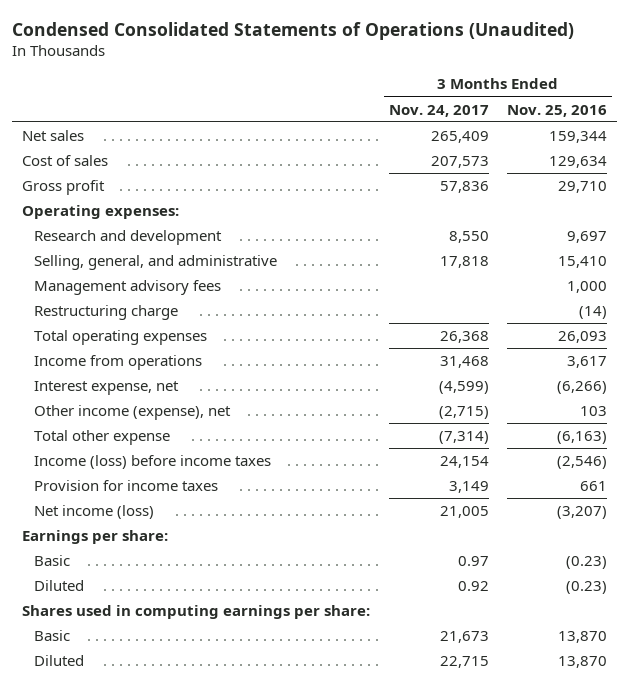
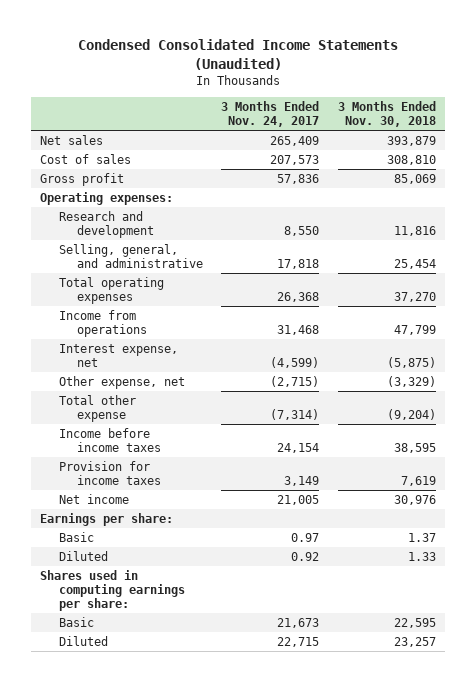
[12,21,575,40] Condensed Consolidated Statements of Operations (Unaudited) -> [77,39,398,70] Condensed Consolidated Income Statements (Unaudited)
[507,104,608,117] Nov. 25, 2016 -> none
none -> [337,101,436,128] 3 Months Ended Nov. 30, 2018
[34,280,222,296] Management advisory fees -> none
[34,305,179,321] Restructuring charge -> none
[34,405,232,421] Other income (expense), net -> [58,375,185,389] Other expense, net
[34,455,272,470] Income (loss) before income taxes -> [58,427,161,452] Income before income taxes
[34,505,155,520] Net income (loss) -> [58,493,129,504] Net income

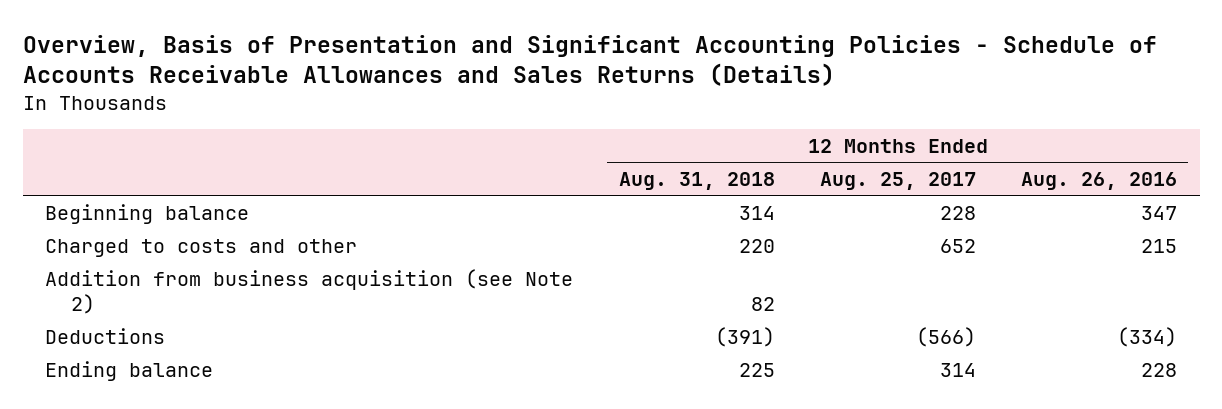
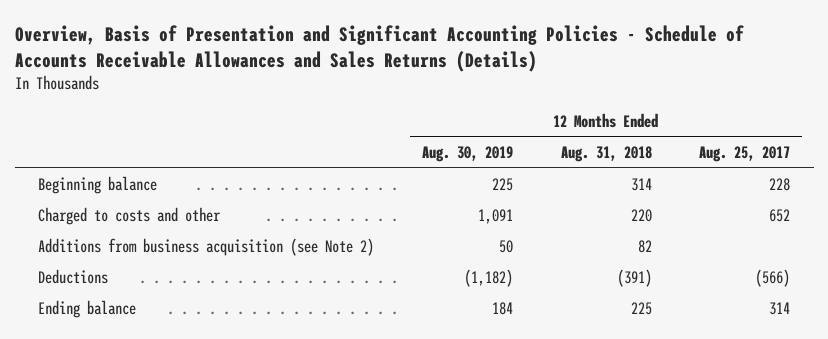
[1021,171,1178,190] Aug. 26, 2016 -> none
none -> [421,146,513,163] Aug. 30, 2019
[45,268,574,314] Addition from business acquisition (see Note 2) -> [38,238,375,257] Additions from business acquisition (see Note 2)

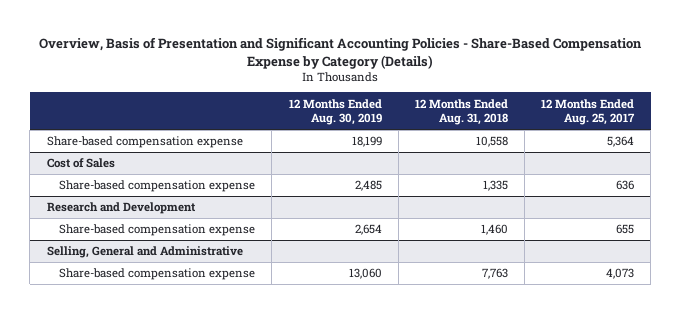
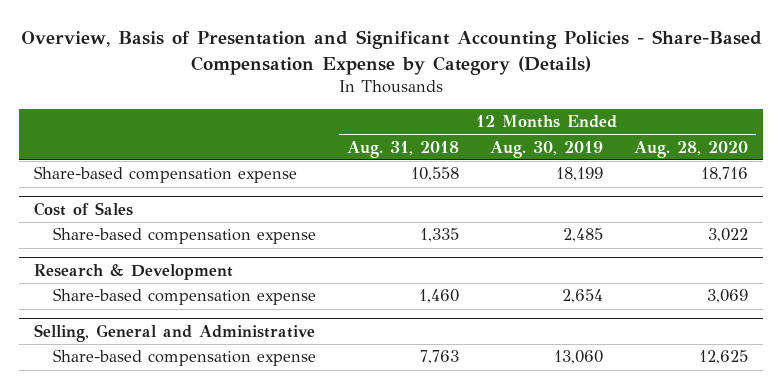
[541,98,636,126] 12 Months Ended Aug. 25, 2017 -> none
none -> [633,140,748,158] Aug. 28, 2020
[46,202,196,215] Research and Development -> [34,264,234,281] Research & Development

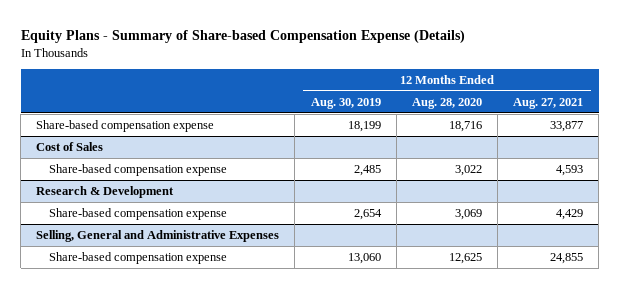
[21,30,763,75] Overview, Basis of Presentation and Significant Accounting Policies - Share-Based Compensation Expense by Category (Details) -> [20,29,465,43] Equity Plans - Summary of Share-based Compensation Expense (Details)
[346,140,459,158] Aug. 31, 2018 -> none
none -> [513,97,584,109] Aug. 27, 2021
[34,324,316,343] Selling, General and Administrative -> [36,230,280,243] Selling, General and Administrative Expenses

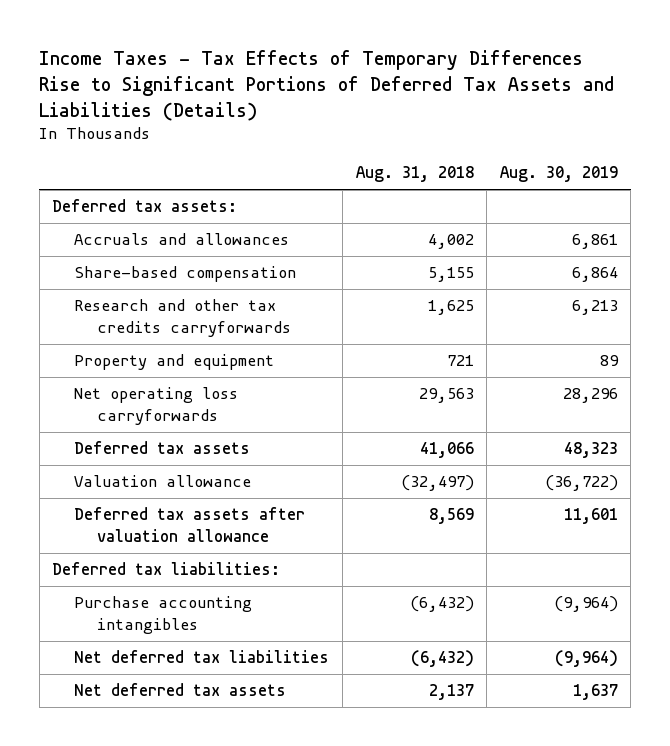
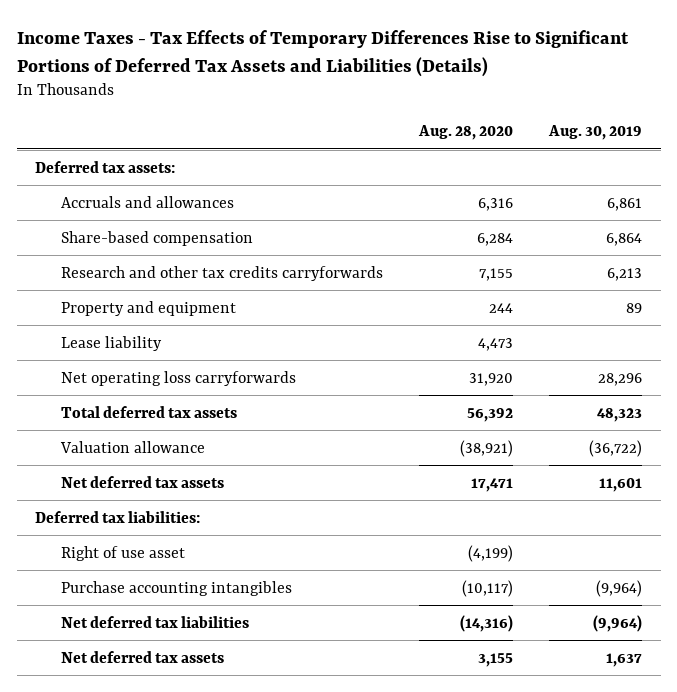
[355,166,474,183] Aug. 31, 2018 -> none
none -> [418,124,514,140] Aug. 28, 2020
none -> [60,335,162,351] Lease liability
[74,441,251,455] Deferred tax assets -> [60,405,237,418] Total deferred tax assets
[74,507,306,542] Deferred tax assets after valuation allowance -> [60,475,224,488] Net deferred tax assets
none -> [60,545,185,561] Right of use asset

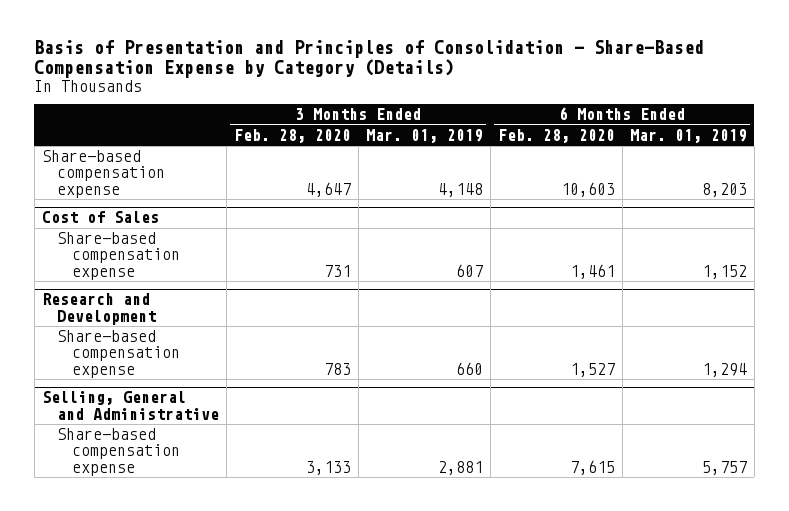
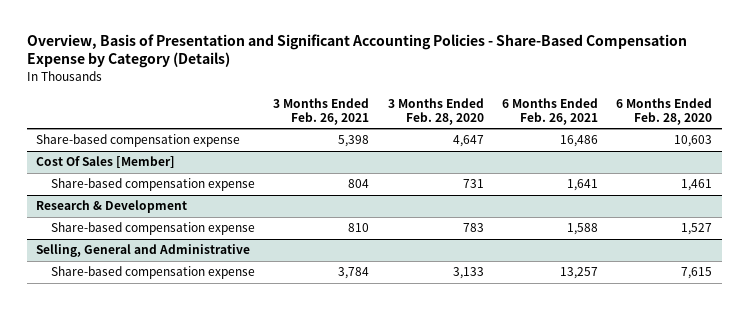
[34,40,705,79] Basis of Presentation and Principles of Consolidation - Share-Based Compensation Expense by Category (Details) -> [27,33,688,69] Overview, Basis of Presentation and Significant Accounting Policies - Share-Based Compensation Expense by Category (Details)
[365,128,483,143] Mar. 01, 2019 -> none
[629,128,747,143] Mar. 01, 2019 -> none
none -> [273,97,370,125] 3 Months Ended Feb. 26, 2021
none -> [501,97,598,125] 6 Months Ended Feb. 26, 2021
[41,211,159,224] Cost of Sales -> [36,156,176,169] Cost Of Sales [Member]
[41,293,156,325] Research and Development -> [36,200,188,214] Research & Development

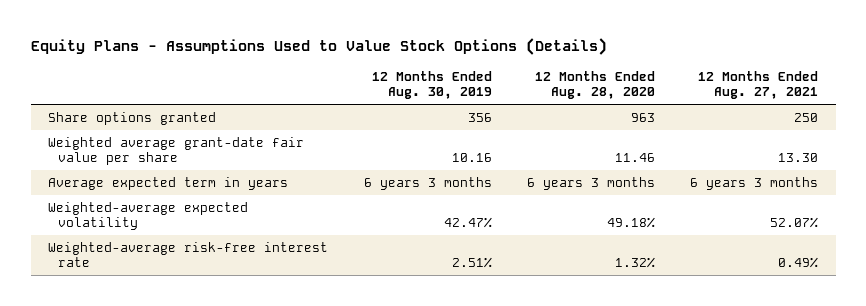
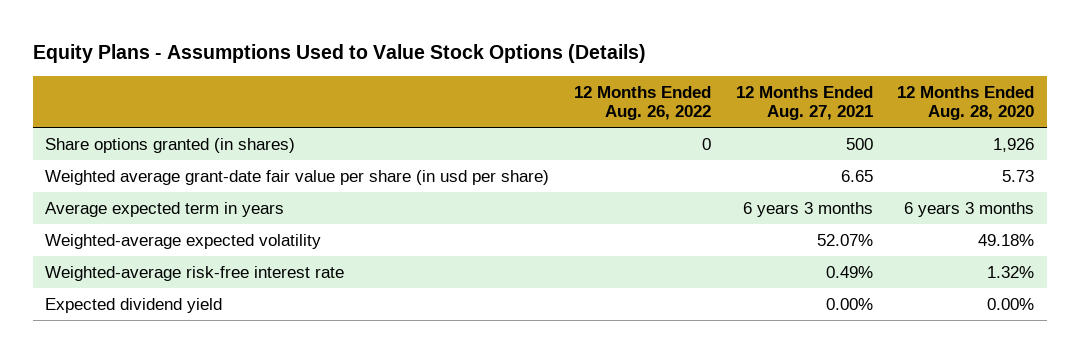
[371,70,492,100] 12 Months Ended Aug. 30, 2019 -> none
none -> [573,85,711,121] 12 Months Ended Aug. 26, 2022
[48,112,217,126] Share options granted -> [45,137,296,153] Share options granted (in shares)
[630,113,655,123] 963 -> [993,137,1035,152] 1,926
[794,113,819,123] 250 -> [845,137,873,150] 500
[48,137,305,166] Weighted average grant-date fair value per share -> [45,169,550,185] Weighted average grant-date fair value per share (in usd per share)
[614,153,655,163] 11.46 -> [1002,169,1035,182] 5.73
[778,153,819,163] 13.30 -> [840,169,873,182] 6.65
none -> [45,297,223,313] Expected dividend yield

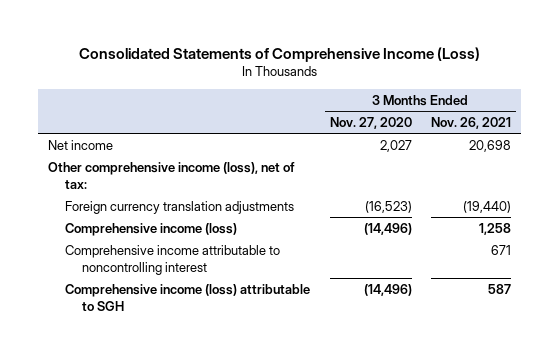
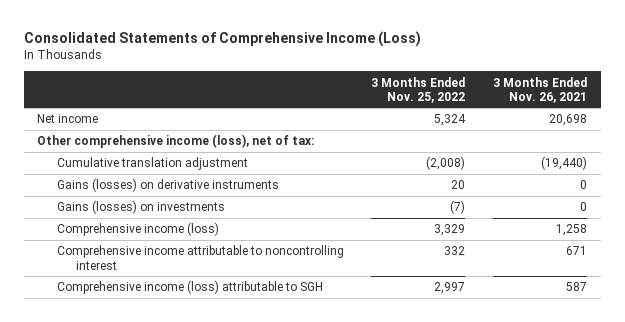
[329,117,412,130] Nov. 27, 2020 -> none
none -> [371,76,466,103] 3 Months Ended Nov. 25, 2022
[65,200,295,214] Foreign currency translation adjustments -> [56,157,248,171] Cumulative translation adjustment
none -> [56,178,279,193] Gains (losses) on derivative instruments
none -> [56,200,225,215] Gains (losses) on investments

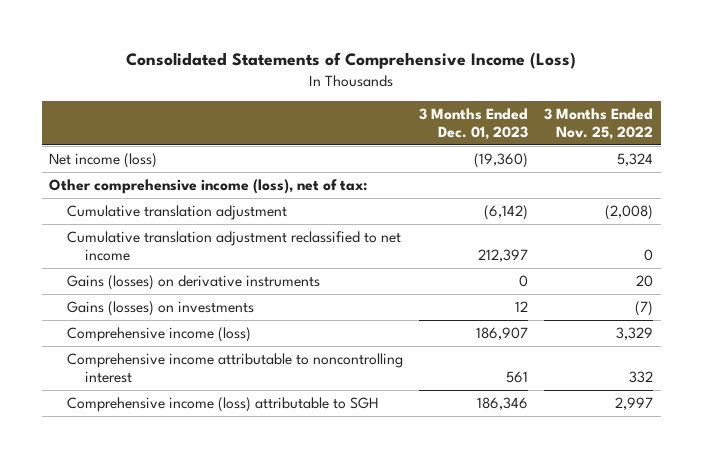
[493,76,588,103] 3 Months Ended Nov. 26, 2021 -> none
none -> [419,108,529,140] 3 Months Ended Dec. 01, 2023
[37,114,99,124] Net income -> [49,153,158,169] Net income (loss)
none -> [67,231,402,261] Cumulative translation adjustment reclassified to net income

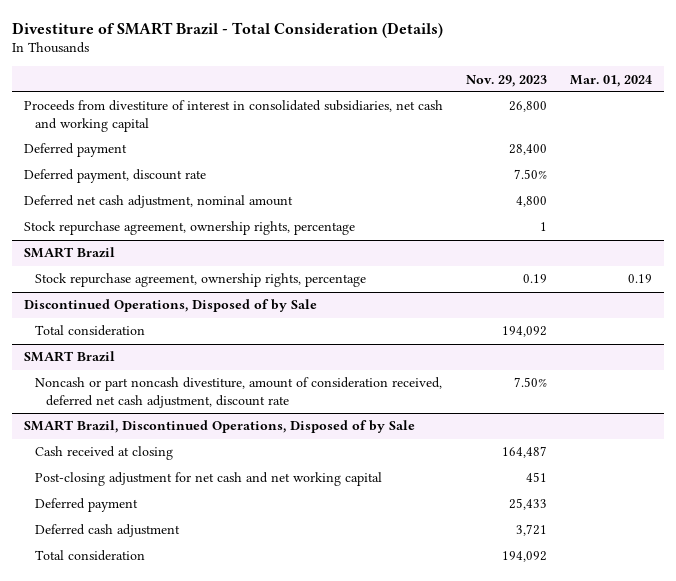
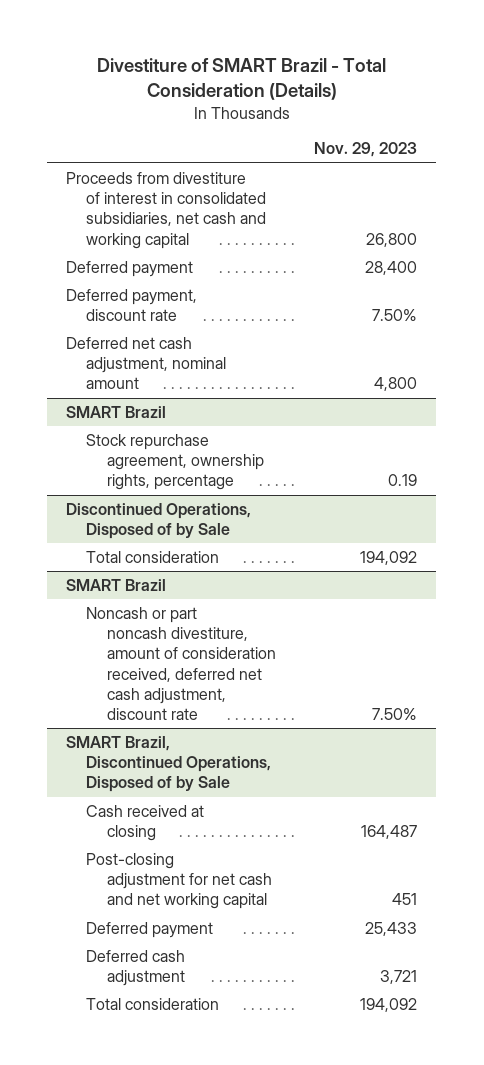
[570,74,653,87] Mar. 01, 2024 -> none
[23,221,355,236] Stock repurchase agreement, ownership rights, percentage -> none

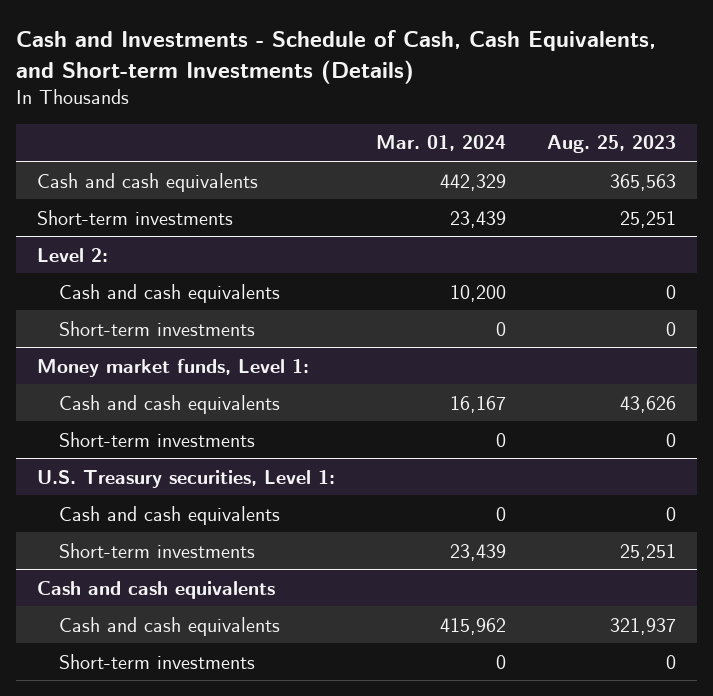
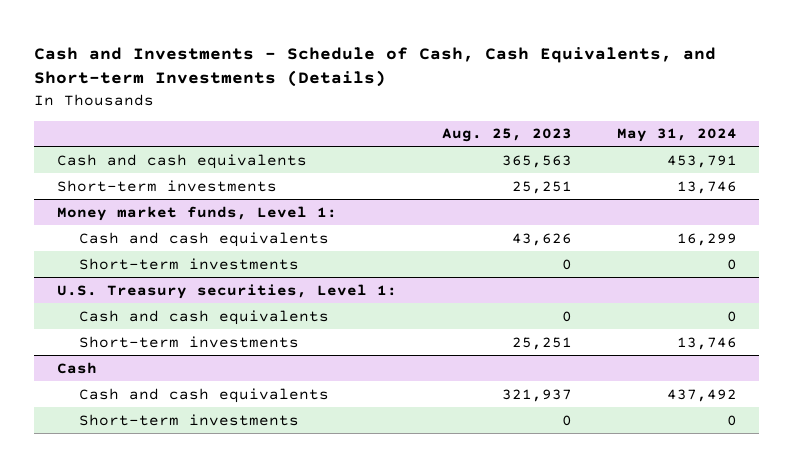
[376,135,507,152] Mar. 01, 2024 -> none
none -> [616,128,737,143] May 31, 2024
[37,247,109,262] Level 2: -> none
[58,283,280,303] Cash and cash equivalents -> none
[58,320,255,336] Short-term investments -> none
[37,580,276,599] Cash and cash equivalents -> [56,361,97,374] Cash

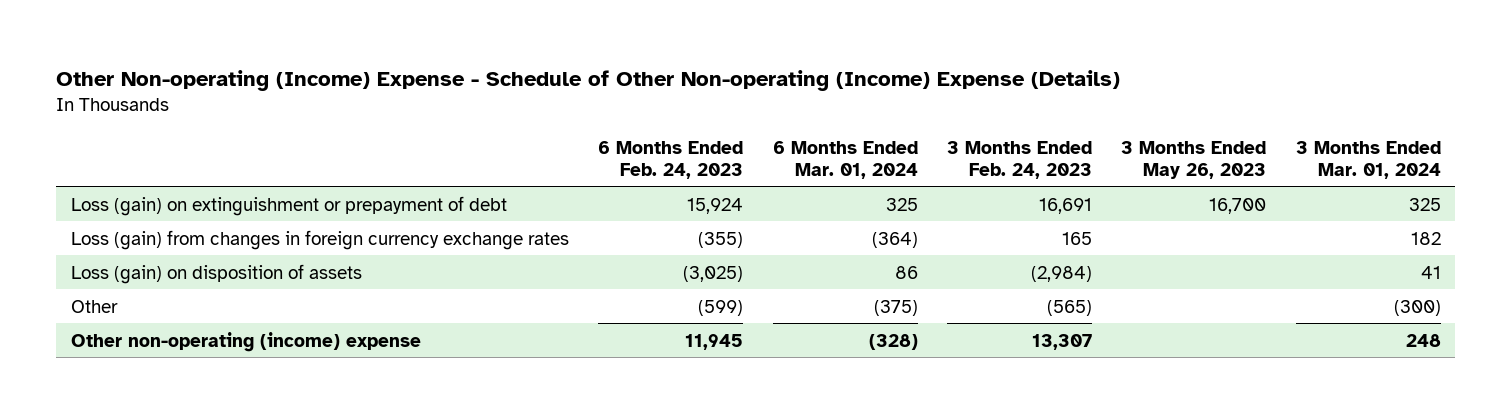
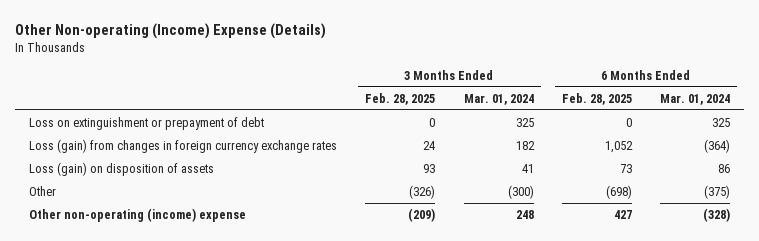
[56,69,1121,91] Other Non-operating (Income) Expense - Schedule of Other Non-operating (Income) Expense (Details) -> [15,22,327,39] Other Non-operating (Income) Expense (Details)
[598,140,744,179] 6 Months Ended Feb. 24, 2023 -> none
[946,140,1092,179] 3 Months Ended Feb. 24, 2023 -> none
[1121,140,1267,179] 3 Months Ended May 26, 2023 -> none
none -> [365,92,436,105] Feb. 28, 2025
none -> [561,92,632,105] Feb. 28, 2025
[70,195,507,216] Loss (gain) on extinguishment or prepayment of debt -> [29,116,265,130] Loss on extinguishment or prepayment of debt

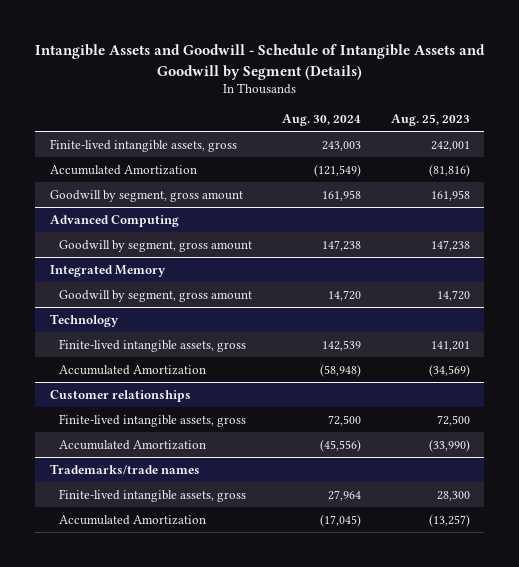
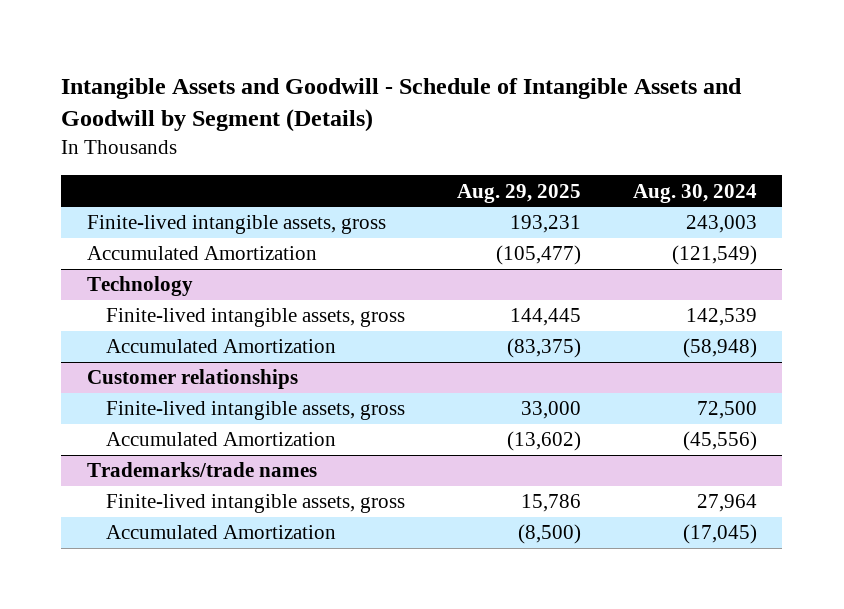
[390,114,470,127] Aug. 25, 2023 -> none
none -> [456,183,581,203] Aug. 29, 2025
[49,189,243,202] Goodwill by segment, gross amount -> none
[49,214,179,227] Advanced Computing -> none
[59,239,253,252] Goodwill by segment, gross amount -> none
[49,264,166,277] Integrated Memory -> none
[59,289,253,302] Goodwill by segment, gross amount -> none

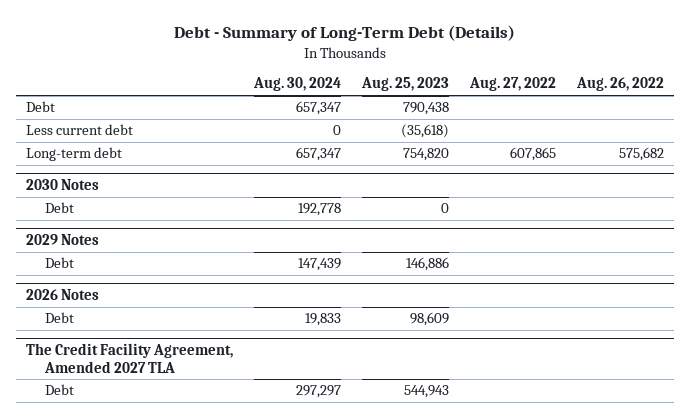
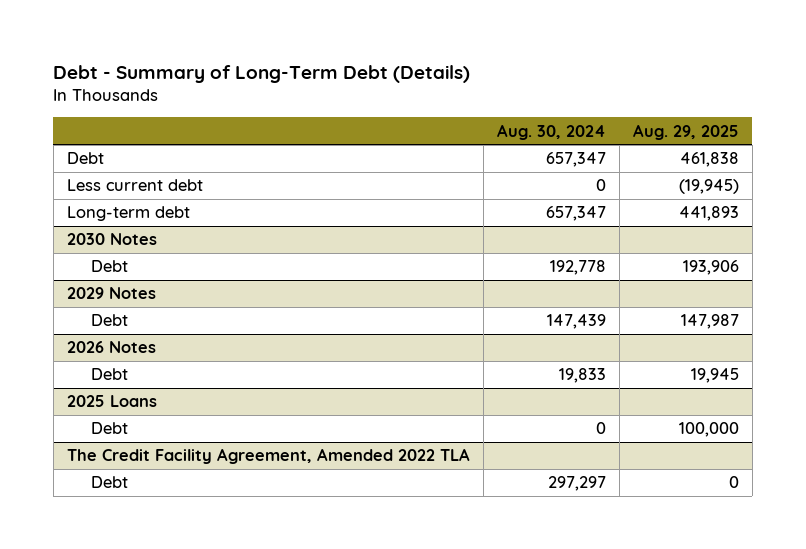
[360,77,449,92] Aug. 25, 2023 -> none
[468,77,556,92] Aug. 27, 2022 -> none
[575,77,664,92] Aug. 26, 2022 -> none
none -> [632,123,739,140] Aug. 29, 2025
none -> [66,395,157,408] 2025 Loans
none -> [91,422,129,435] Debt
[26,343,234,373] The Credit Facility Agreement, Amended 2027 TLA -> [66,448,470,465] The Credit Facility Agreement, Amended 2022 TLA

